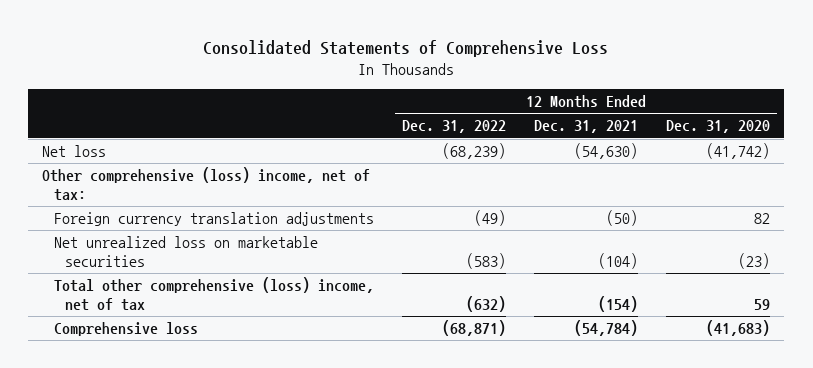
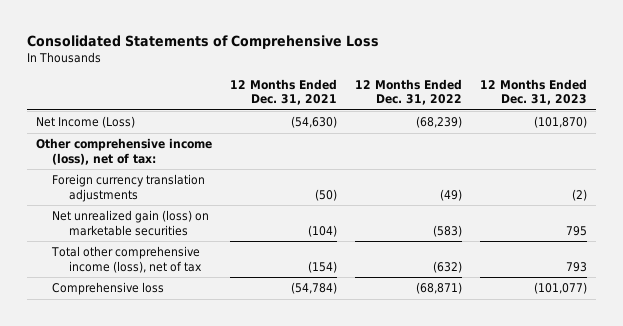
[666,120,771,134] Dec. 31, 2020 -> none
none -> [480,79,588,106] 12 Months Ended Dec. 31, 2023
[42,145,107,158] Net loss -> [36,116,136,129] Net Income (Loss)
[42,167,371,201] Other comprehensive (loss) income, net of tax: -> [36,138,213,165] Other comprehensive income (loss), net of tax:
[53,236,318,267] Net unrealized loss on marketable securities -> [52,210,210,236] Net unrealized gain (loss) on marketable securities
[53,277,374,311] Total other comprehensive (loss) income, net of tax -> [51,246,202,273] Total other comprehensive income (loss), net of tax

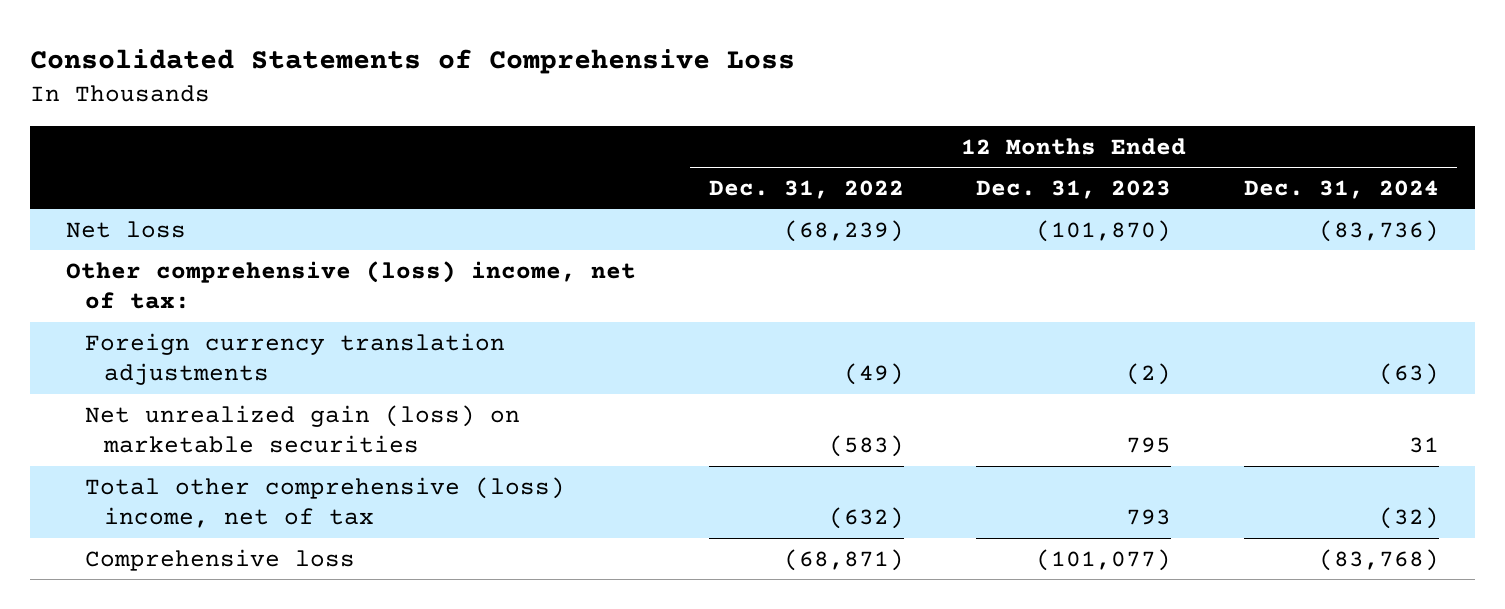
[230,79,338,106] 12 Months Ended Dec. 31, 2021 -> none
none -> [1243,179,1439,199] Dec. 31, 2024
[36,116,136,129] Net Income (Loss) -> [65,220,186,238] Net loss
[36,138,213,165] Other comprehensive income (loss), net of tax: -> [65,260,636,310] Other comprehensive (loss) income, net of tax:
[51,246,202,273] Total other comprehensive income (loss), net of tax -> [84,476,565,529] Total other comprehensive (loss) income, net of tax

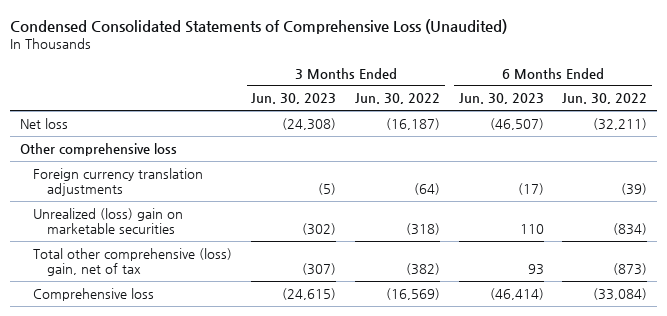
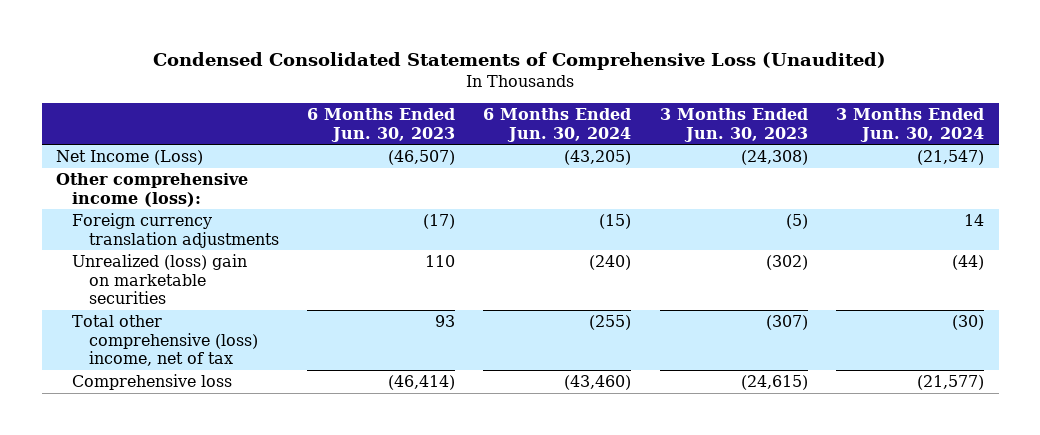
[354,93,440,105] Jun. 30, 2022 -> none
[562,93,648,105] Jun. 30, 2022 -> none
none -> [483,108,632,142] 6 Months Ended Jun. 30, 2024
none -> [836,108,985,142] 3 Months Ended Jun. 30, 2024
[19,117,68,129] Net loss -> [56,150,204,166] Net Income (Loss)
[19,142,177,156] Other comprehensive loss -> [56,173,249,207] Other comprehensive income (loss):
[33,247,233,276] Total other comprehensive (loss) gain, net of tax -> [72,315,258,366] Total other comprehensive (loss) income, net of tax

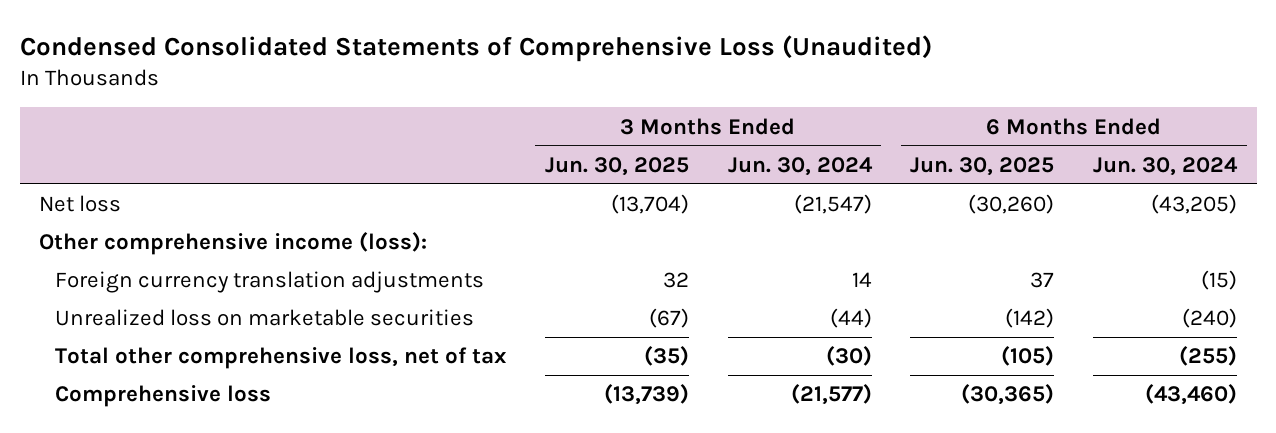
[307,108,456,142] 6 Months Ended Jun. 30, 2023 -> none
[659,108,808,142] 3 Months Ended Jun. 30, 2023 -> none
none -> [544,156,689,176] Jun. 30, 2025
none -> [910,156,1055,176] Jun. 30, 2025
[56,150,204,166] Net Income (Loss) -> [39,195,122,213] Net loss
[72,254,248,304] Unrealized (loss) gain on marketable securities -> [55,309,475,327] Unrealized loss on marketable securities
[72,315,258,366] Total other comprehensive (loss) income, net of tax -> [55,347,508,370] Total other comprehensive loss, net of tax

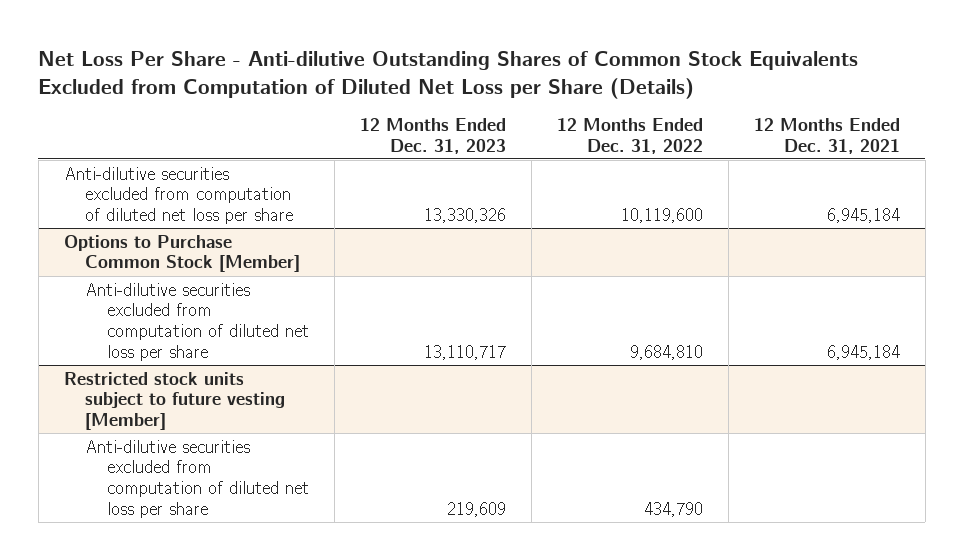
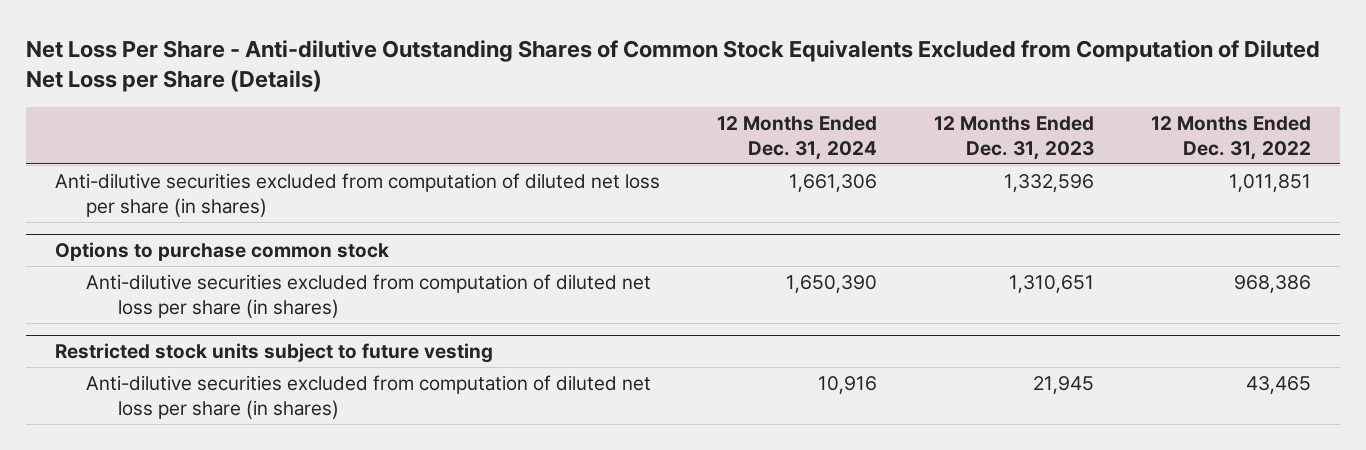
[753,117,900,154] 12 Months Ended Dec. 31, 2021 -> none
none -> [716,115,877,160] 12 Months Ended Dec. 31, 2024
[63,166,294,224] Anti-dilutive securities excluded from computation of diluted net loss per share -> [54,172,660,217] Anti-dilutive securities excluded from computation of diluted net loss per share (in shares)
[424,207,507,223] 13,330,326 -> [1003,173,1094,192] 1,332,596
[621,207,704,223] 10,119,600 -> [1229,173,1312,192] 1,011,851
[63,234,301,273] Options to Purchase Common Stock [Member] -> [54,242,389,262] Options to purchase common stock
[85,282,310,361] Anti-dilutive securities excluded from computation of diluted net loss per share -> [86,273,652,318] Anti-dilutive securities excluded from computation of diluted net loss per share (in shares)
[424,344,507,360] 13,110,717 -> [1008,274,1094,293] 1,310,651
[630,344,704,360] 9,684,810 -> [1234,274,1312,293] 968,386
[63,371,286,430] Restricted stock units subject to future vesting [Member] -> [54,343,493,364] Restricted stock units subject to future vesting
[85,439,310,518] Anti-dilutive securities excluded from computation of diluted net loss per share -> [86,374,652,419] Anti-dilutive securities excluded from computation of diluted net loss per share (in shares)
[447,501,507,517] 219,609 -> [1032,375,1094,394] 21,945
[644,501,704,517] 434,790 -> [1246,375,1312,394] 43,465

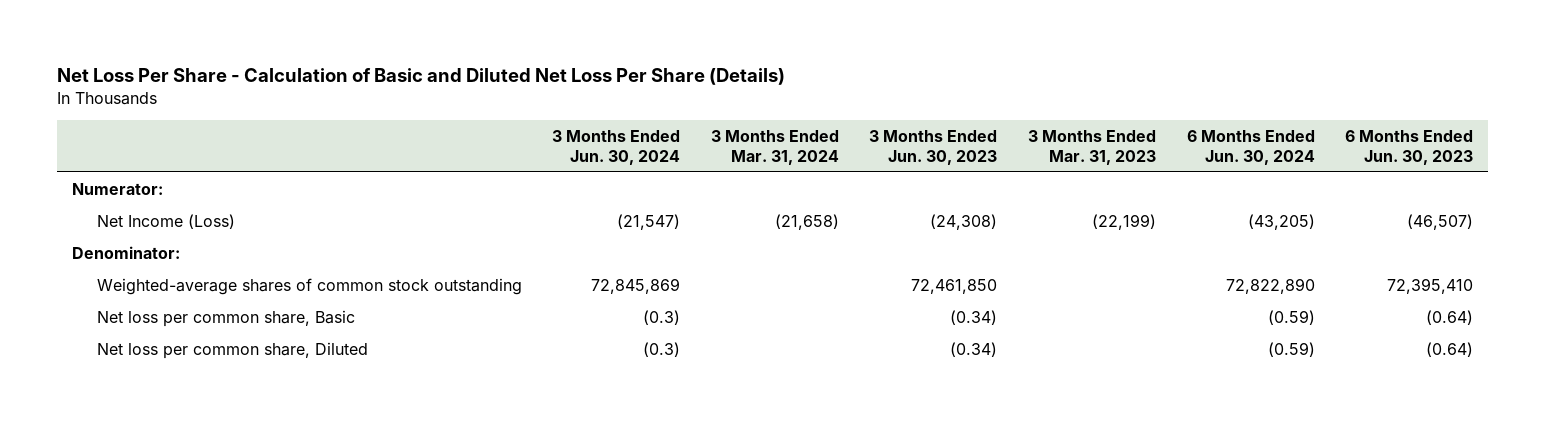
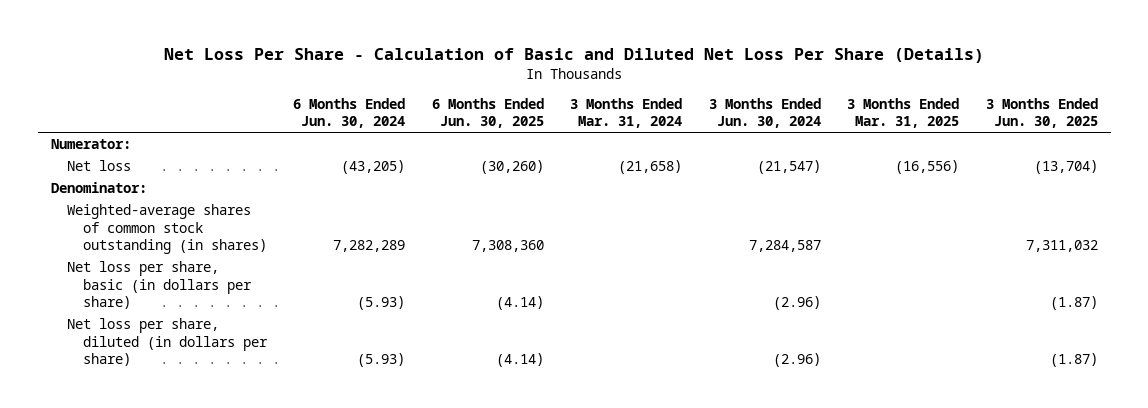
[869,129,998,165] 3 Months Ended Jun. 30, 2023 -> none
[1028,129,1157,165] 3 Months Ended Mar. 31, 2023 -> none
[1345,129,1474,165] 6 Months Ended Jun. 30, 2023 -> none
none -> [431,97,544,129] 6 Months Ended Jun. 30, 2025
none -> [847,97,960,129] 3 Months Ended Mar. 31, 2025
none -> [985,97,1098,129] 3 Months Ended Jun. 30, 2025
[96,213,235,229] Net Income (Loss) -> [66,160,131,172] Net loss
[96,277,522,295] Weighted-average shares of common stock outstanding -> [66,204,267,255] Weighted-average shares of common stock outstanding (in shares)
[591,277,681,294] 72,845,869 -> [748,240,821,253] 7,284,587
[1225,277,1315,294] 72,822,890 -> [333,240,406,253] 7,282,289
[96,309,355,327] Net loss per common share, Basic -> [66,261,252,310] Net loss per share, basic (in dollars per share)
[643,309,681,325] (0.3) -> [772,296,821,311] (2.96)
[1267,309,1315,325] (0.59) -> [357,296,406,311] (5.93)
[96,341,368,359] Net loss per common share, Diluted -> [66,318,268,367] Net loss per share, diluted (in dollars per share)
[643,341,681,357] (0.3) -> [772,353,821,368] (2.96)
[1267,341,1315,357] (0.59) -> [357,353,406,368] (5.93)

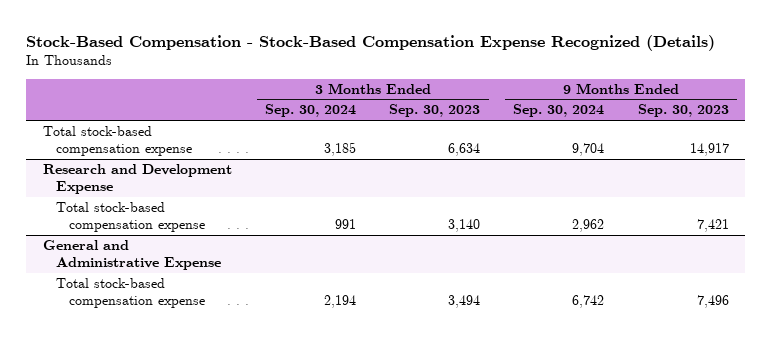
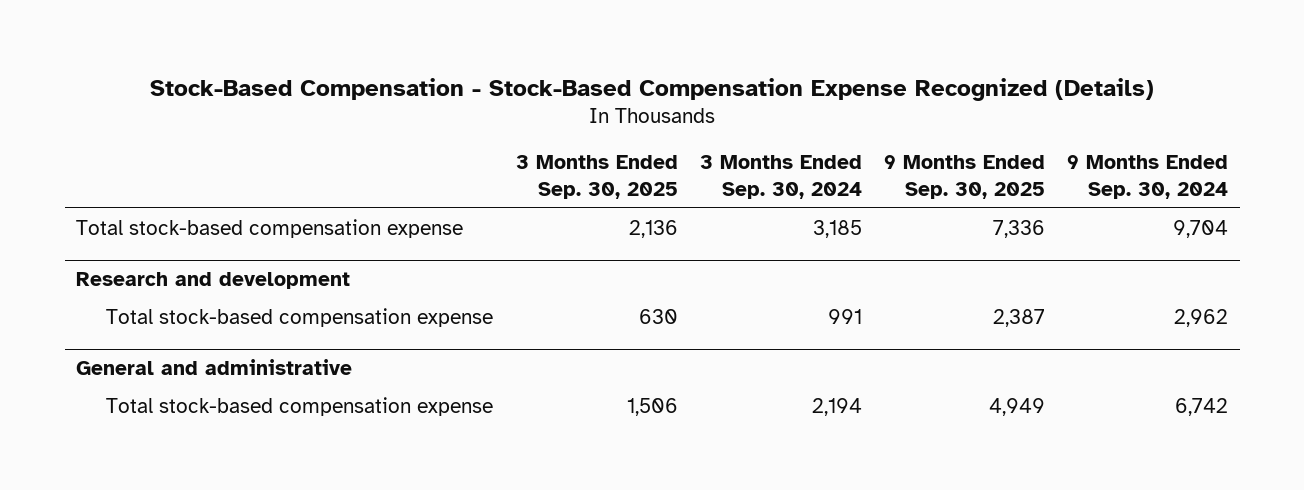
[389,104,481,118] Sep. 30, 2023 -> none
[637,104,729,118] Sep. 30, 2023 -> none
none -> [515,155,678,199] 3 Months Ended Sep. 30, 2025
none -> [884,155,1046,199] 9 Months Ended Sep. 30, 2025
[43,164,233,194] Research and Development Expense -> [75,271,350,289] Research and development
[43,240,221,270] General and Administrative Expense -> [75,358,352,375] General and administrative

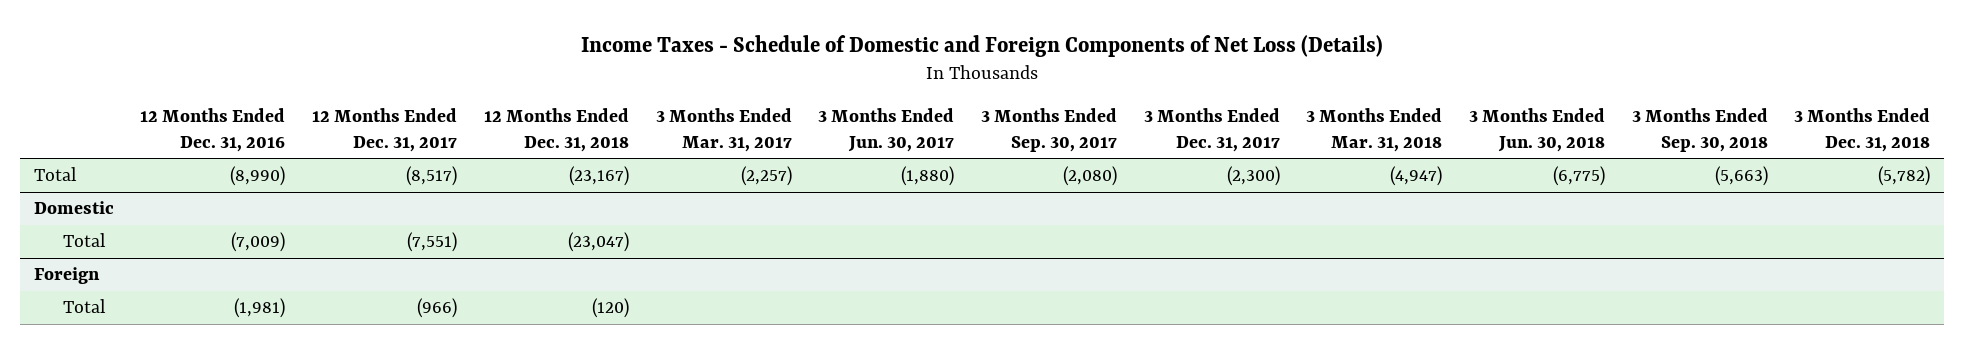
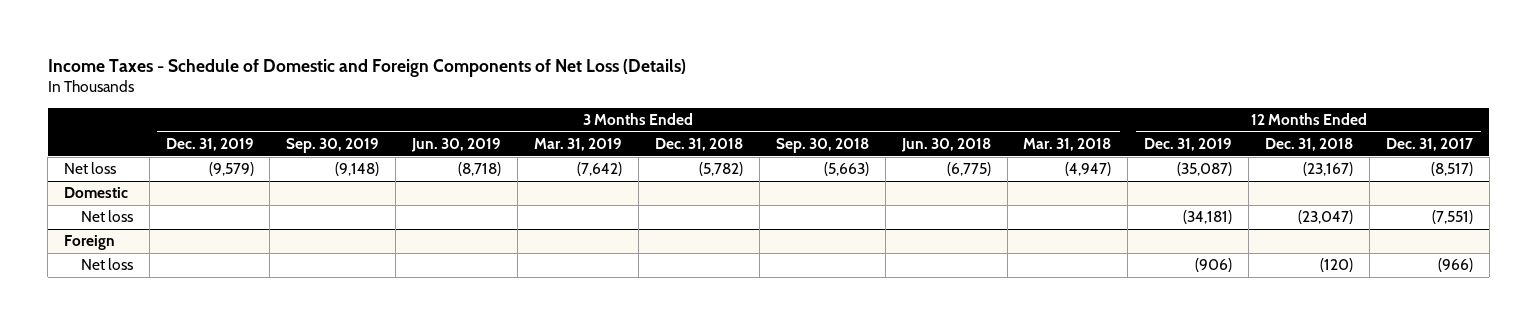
[140,107,286,152] 12 Months Ended Dec. 31, 2016 -> none
[655,107,792,152] 3 Months Ended Mar. 31, 2017 -> none
[818,107,955,152] 3 Months Ended Jun. 30, 2017 -> none
[980,107,1117,152] 3 Months Ended Sep. 30, 2017 -> none
[1143,107,1280,152] 3 Months Ended Dec. 31, 2017 -> none
none -> [165,138,254,152] Dec. 31, 2019
none -> [286,138,380,154] Sep. 30, 2019
none -> [411,138,502,153] Jun. 30, 2019
none -> [534,138,623,152] Mar. 31, 2019
none -> [1144,138,1233,152] Dec. 31, 2019
[33,167,77,182] Total -> [64,162,117,175] Net loss
[63,233,107,248] Total -> [80,210,133,223] Net loss
[63,299,107,314] Total -> [80,258,133,271] Net loss

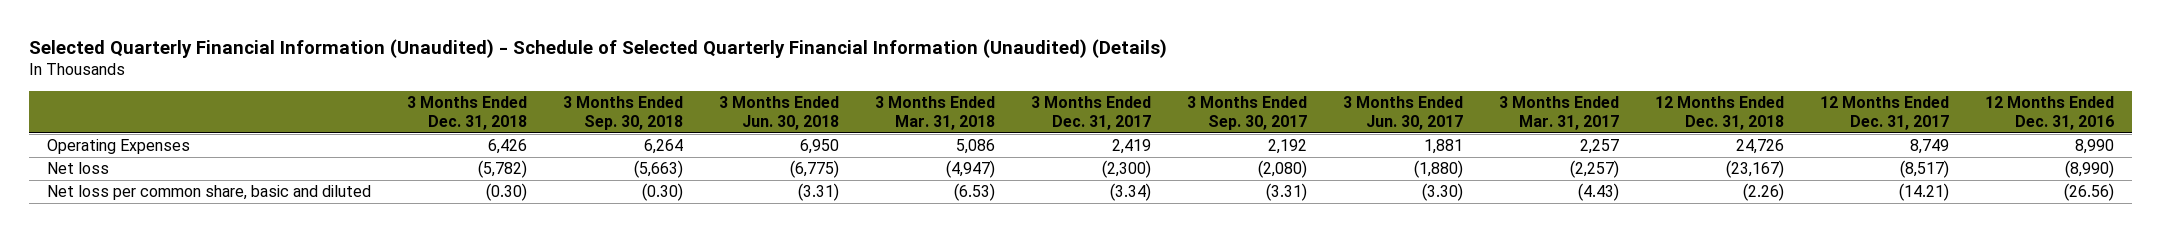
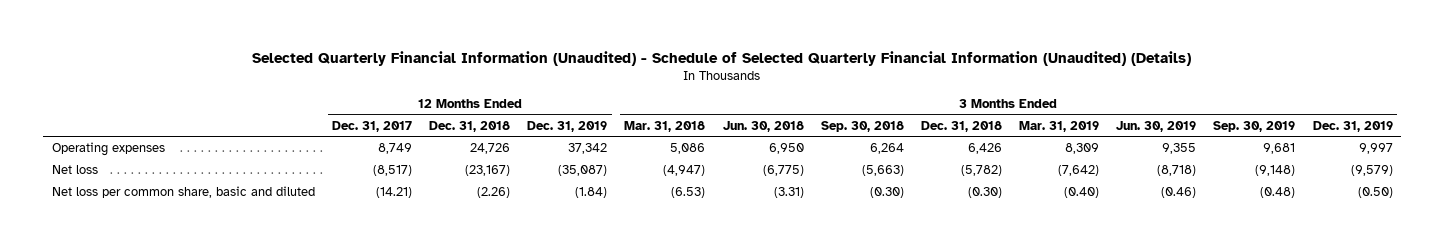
[1030,96,1151,131] 3 Months Ended Dec. 31, 2017 -> none
[1186,96,1307,131] 3 Months Ended Sep. 30, 2017 -> none
[1342,96,1463,131] 3 Months Ended Jun. 30, 2017 -> none
[1498,96,1619,131] 3 Months Ended Mar. 31, 2017 -> none
[1984,96,2114,131] 12 Months Ended Dec. 31, 2016 -> none
none -> [527,120,608,132] Dec. 31, 2019
none -> [1019,120,1100,132] Mar. 31, 2019
none -> [1116,120,1197,132] Jun. 30, 2019
none -> [1213,120,1296,132] Sep. 30, 2019
none -> [1312,120,1393,132] Dec. 31, 2019
[46,139,190,155] Operating Expenses -> [51,142,165,157] Operating expenses

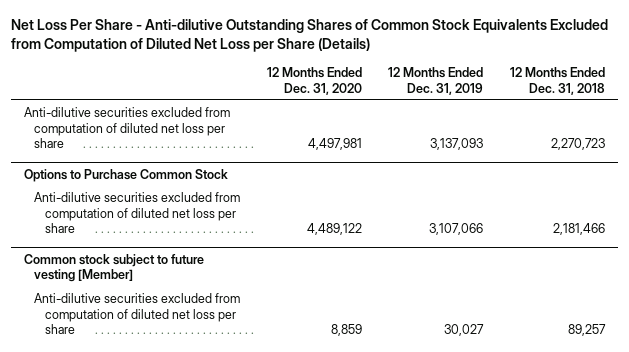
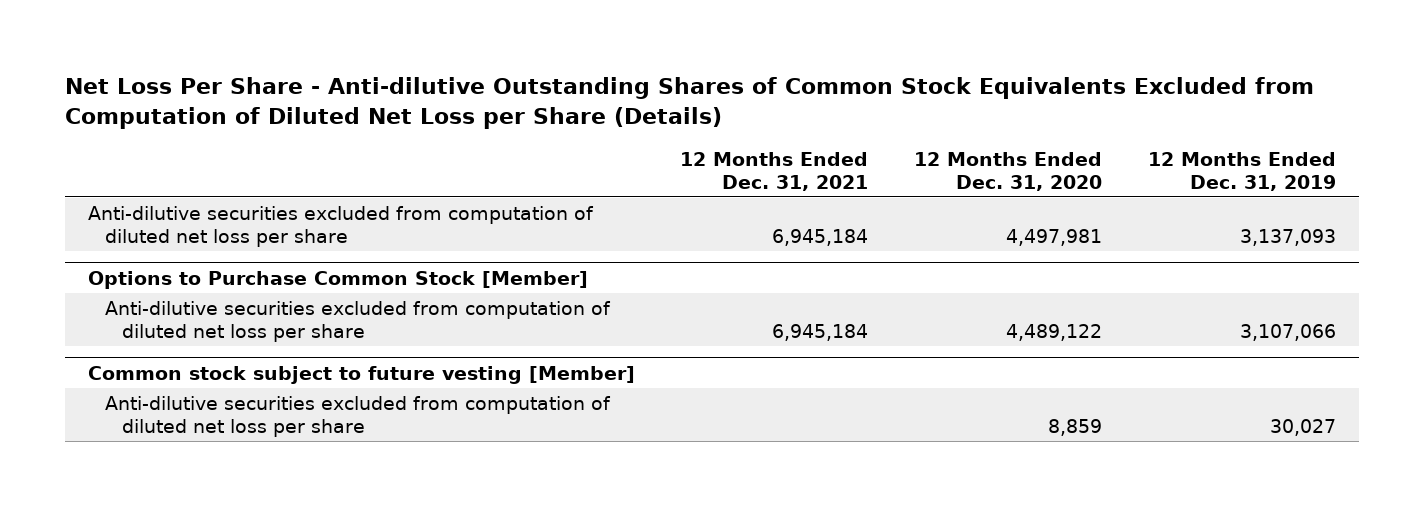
[509,67,605,95] 12 Months Ended Dec. 31, 2018 -> none
none -> [680,151,869,191] 12 Months Ended Dec. 31, 2021
[23,168,228,182] Options to Purchase Common Stock -> [87,270,588,289] Options to Purchase Common Stock [Member]

